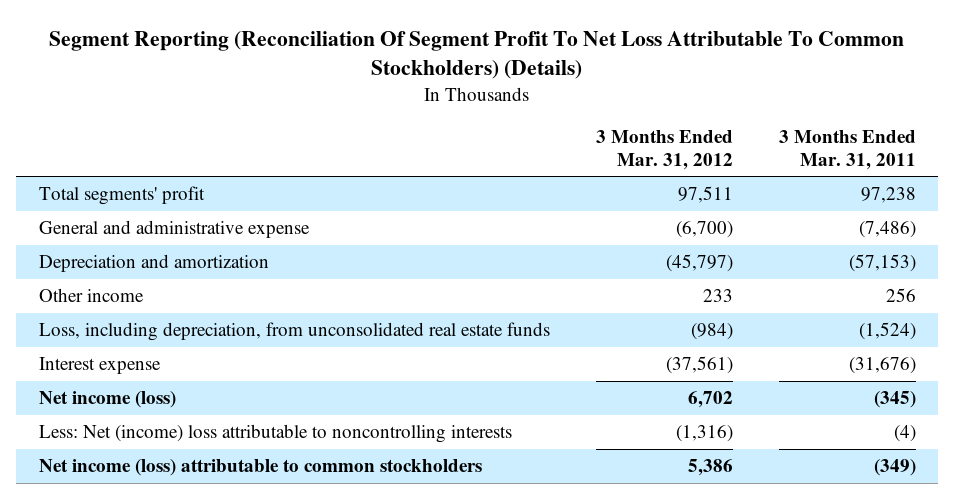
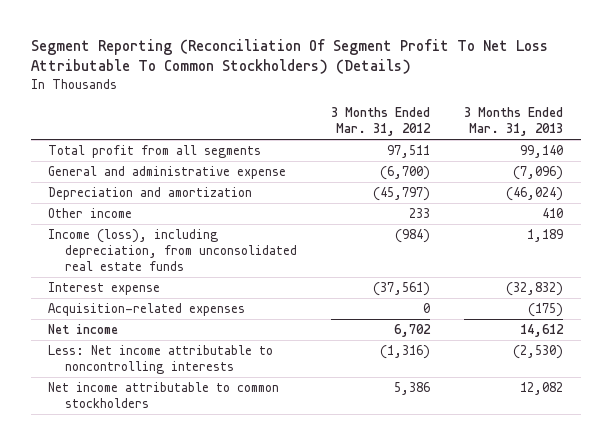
[778,129,916,170] 3 Months Ended Mar. 31, 2011 -> none
none -> [464,106,564,136] 3 Months Ended Mar. 31, 2013
[39,186,206,206] Total segments' profit -> [48,145,262,159] Total profit from all segments
[39,322,551,342] Loss, including depreciation, from unconsolidated real estate funds -> [48,229,297,271] Income (loss), including depreciation, from unconsolidated real estate funds
none -> [48,303,246,317] Acquisition-related expenses
[39,391,177,409] Net income (loss) -> [48,324,119,335] Net income
[39,424,513,444] Less: Net (income) loss attributable to noncontrolling interests -> [48,345,274,375] Less: Net income attributable to noncontrolling interests
[39,459,483,477] Net income (loss) attributable to common stockholders -> [48,382,280,409] Net income attributable to common stockholders

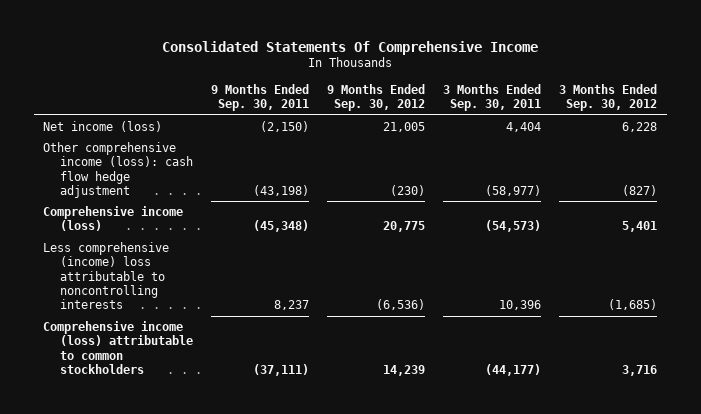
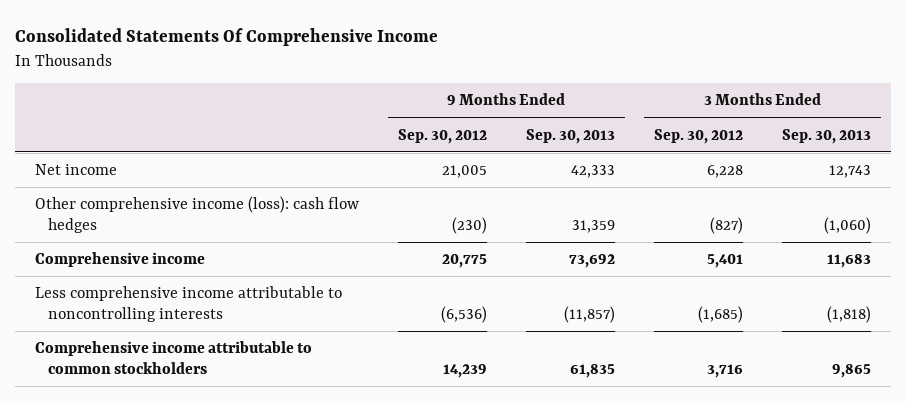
[211,83,310,112] 9 Months Ended Sep. 30, 2011 -> none
[443,83,542,112] 3 Months Ended Sep. 30, 2011 -> none
none -> [525,128,615,144] Sep. 30, 2013
none -> [782,128,872,144] Sep. 30, 2013
[43,120,163,132] Net income (loss) -> [34,164,117,176] Net income
[43,141,194,198] Other comprehensive income (loss): cash flow hedge adjustment -> [34,196,359,234] Other comprehensive income (loss): cash flow hedges
[43,205,184,232] Comprehensive income (loss) -> [34,252,205,268] Comprehensive income
[43,241,170,310] Less comprehensive (income) loss attributable to noncontrolling interests -> [34,286,342,323] Less comprehensive income attributable to noncontrolling interests
[43,320,194,374] Comprehensive income (loss) attributable to common stockholders -> [34,341,312,375] Comprehensive income attributable to common stockholders

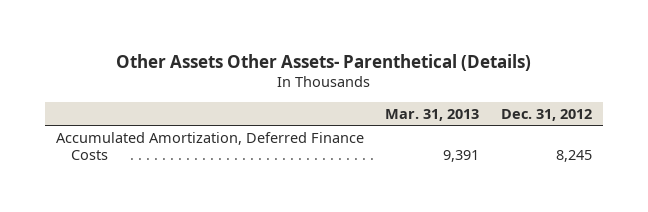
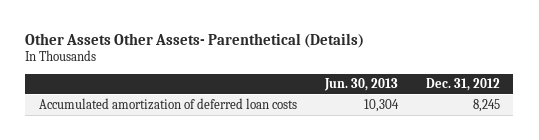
[385,108,480,121] Mar. 31, 2013 -> none
none -> [323,78,398,92] Jun. 30, 2013
[55,131,364,161] Accumulated Amortization, Deferred Finance Costs -> [39,98,298,111] Accumulated amortization of deferred loan costs

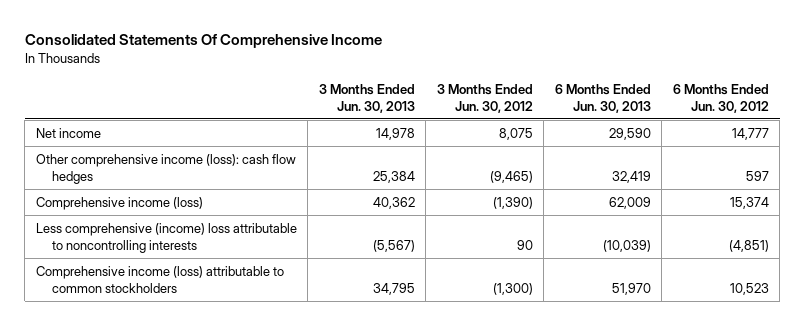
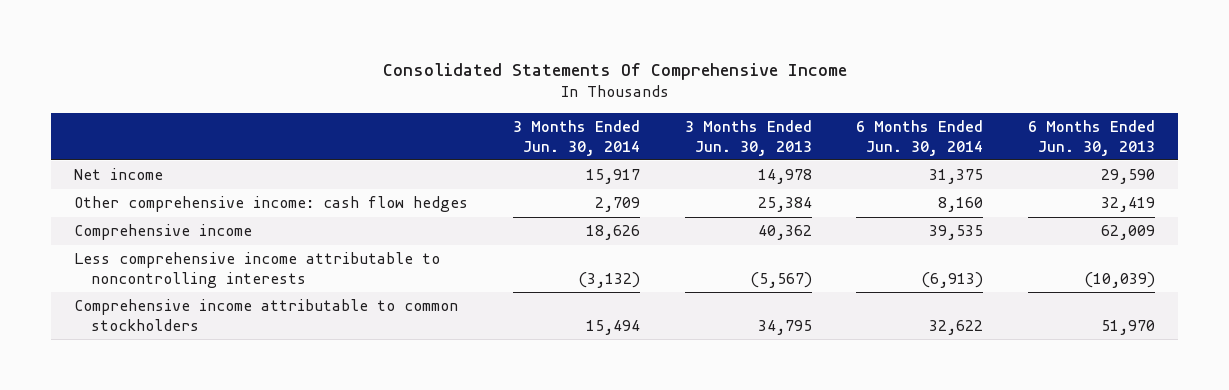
[436,83,533,113] 3 Months Ended Jun. 30, 2012 -> none
[672,83,769,113] 6 Months Ended Jun. 30, 2012 -> none
none -> [512,120,640,156] 3 Months Ended Jun. 30, 2014
none -> [856,120,984,156] 6 Months Ended Jun. 30, 2014
[35,153,296,184] Other comprehensive income (loss): cash flow hedges -> [73,196,468,213] Other comprehensive income: cash flow hedges
[35,196,203,210] Comprehensive income (loss) -> [73,224,252,241] Comprehensive income
[35,222,297,253] Less comprehensive (income) loss attributable to noncontrolling interests -> [73,252,440,288] Less comprehensive income attributable to noncontrolling interests
[35,265,284,293] Comprehensive income (loss) attributable to common stockholders -> [73,299,458,331] Comprehensive income attributable to common stockholders

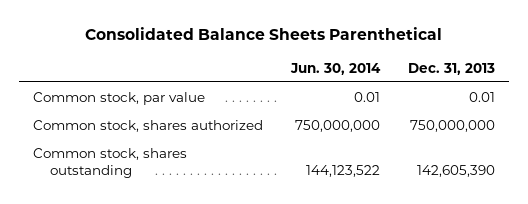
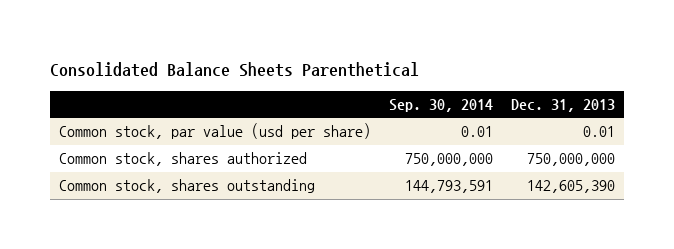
[289,62,381,75] Jun. 30, 2014 -> none
none -> [388,99,493,113] Sep. 30, 2014
[32,91,205,105] Common stock, par value -> [59,123,372,140] Common stock, par value (usd per share)

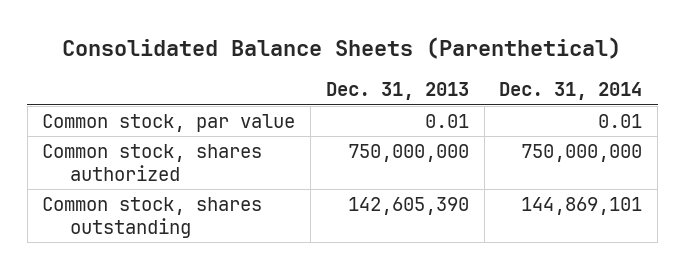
[50,61,420,77] Consolidated Balance Sheets Parenthetical -> [62,37,622,60] Consolidated Balance Sheets (Parenthetical)
[388,99,493,113] Sep. 30, 2014 -> none
none -> [499,82,643,101] Dec. 31, 2014
[59,123,372,140] Common stock, par value (usd per share) -> [42,113,296,132] Common stock, par value

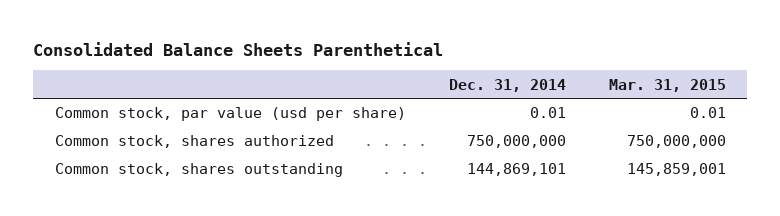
[62,37,622,60] Consolidated Balance Sheets (Parenthetical) -> [33,41,444,56] Consolidated Balance Sheets Parenthetical
[325,82,469,101] Dec. 31, 2013 -> none
none -> [608,78,726,92] Mar. 31, 2015
[42,113,296,132] Common stock, par value -> [54,107,406,122] Common stock, par value (usd per share)

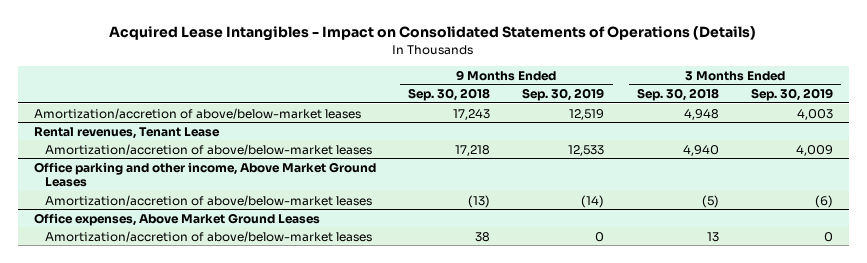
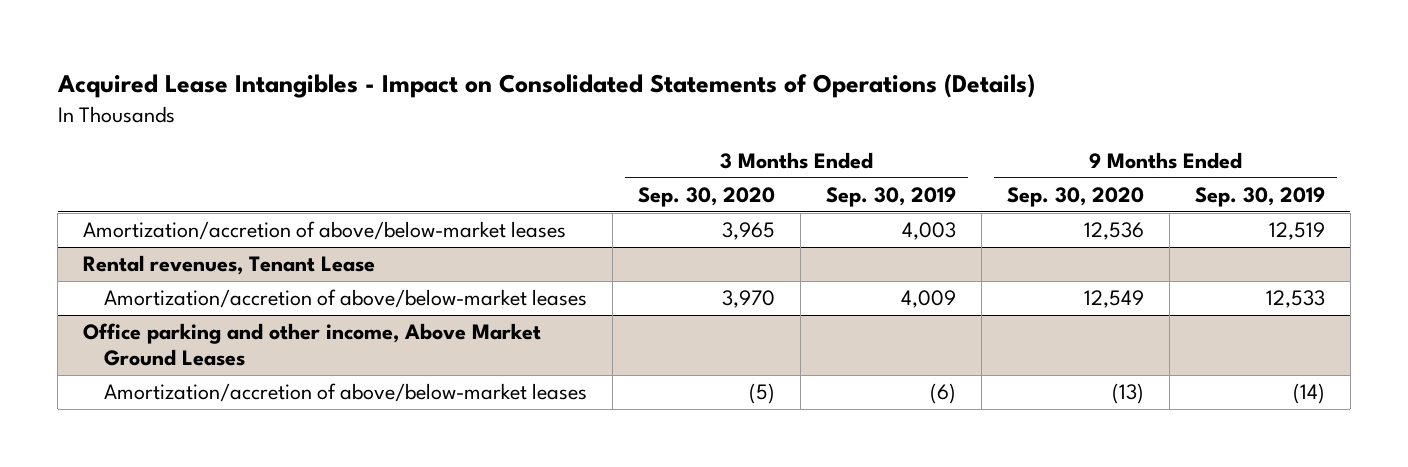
[408,87,491,101] Sep. 30, 2018 -> none
[636,87,719,101] Sep. 30, 2018 -> none
none -> [637,187,775,208] Sep. 30, 2020
none -> [1006,187,1144,208] Sep. 30, 2020
[34,212,321,226] Office expenses, Above Market Ground Leases -> none
[45,230,373,242] Amortization/accretion of above/below-market leases -> none

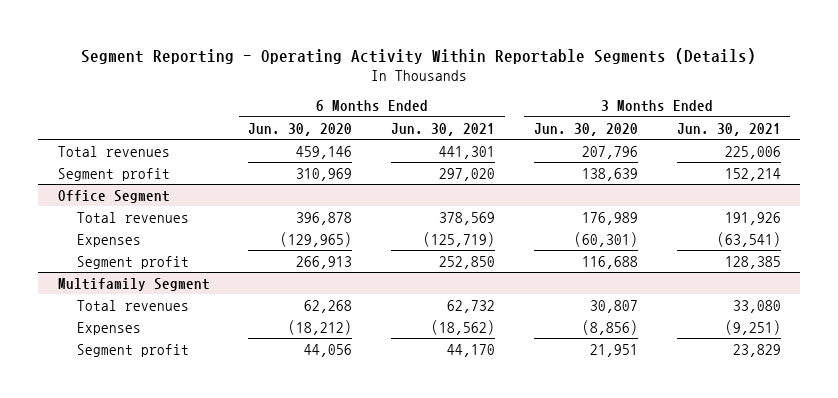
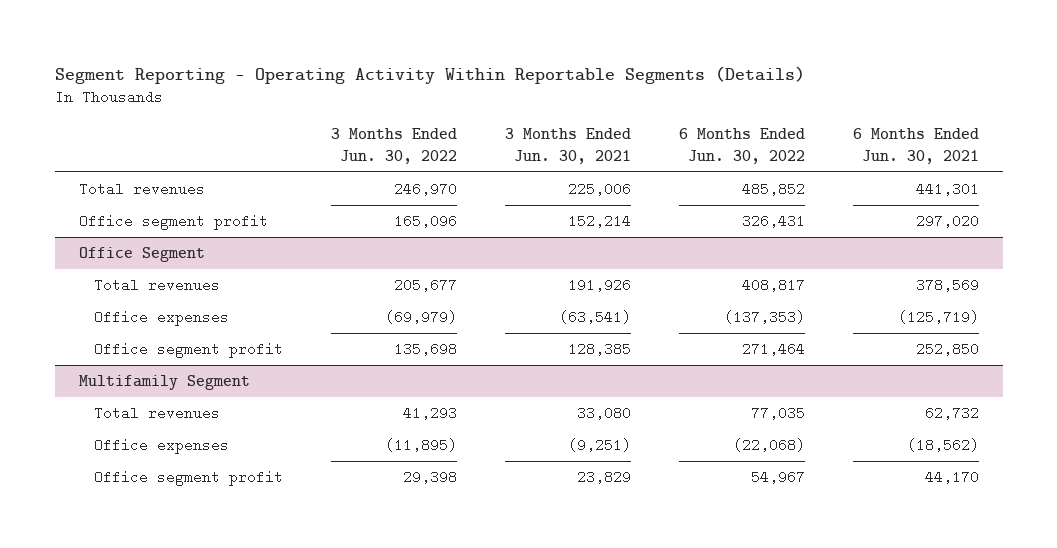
[248,122,353,136] Jun. 30, 2020 -> none
[533,122,638,136] Jun. 30, 2020 -> none
none -> [330,128,457,164] 3 Months Ended Jun. 30, 2022
none -> [678,128,805,164] 6 Months Ended Jun. 30, 2022
[57,167,170,181] Segment profit -> [78,214,268,231] Office segment profit
[77,233,142,247] Expenses -> [93,310,229,327] Office expenses
[77,255,190,269] Segment profit -> [93,342,283,359] Office segment profit
[77,321,142,335] Expenses -> [93,438,229,455] Office expenses
[77,343,190,357] Segment profit -> [93,470,283,487] Office segment profit

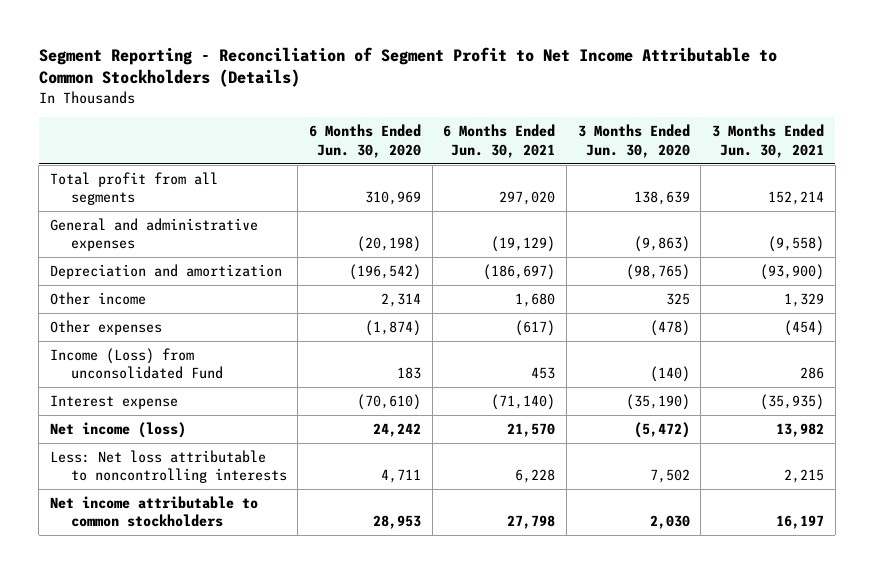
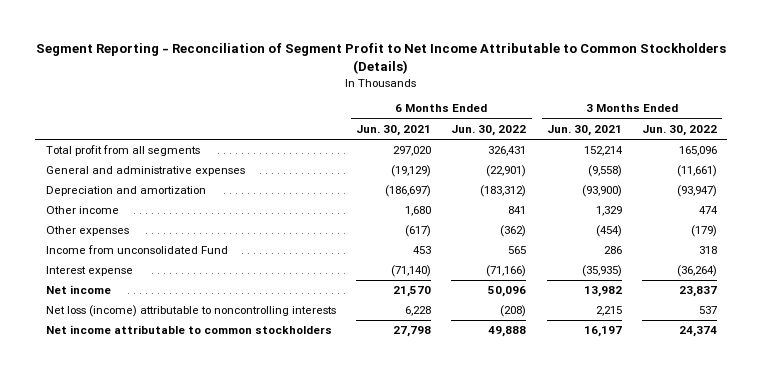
[308,124,421,158] 6 Months Ended Jun. 30, 2020 -> none
[577,124,690,158] 3 Months Ended Jun. 30, 2020 -> none
none -> [451,124,527,136] Jun. 30, 2022
none -> [642,124,718,136] Jun. 30, 2022
[49,348,223,380] Income (Loss) from unconsolidated Fund -> [45,245,228,255] Income from unconsolidated Fund
[49,422,186,439] Net income (loss) -> [45,285,111,295] Net income
[49,450,287,484] Less: Net loss attributable to noncontrolling interests -> [45,305,336,318] Net loss (income) attributable to noncontrolling interests

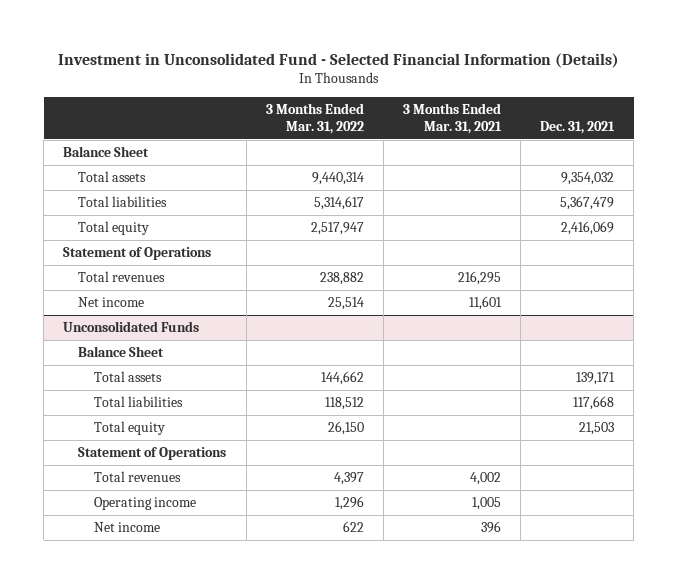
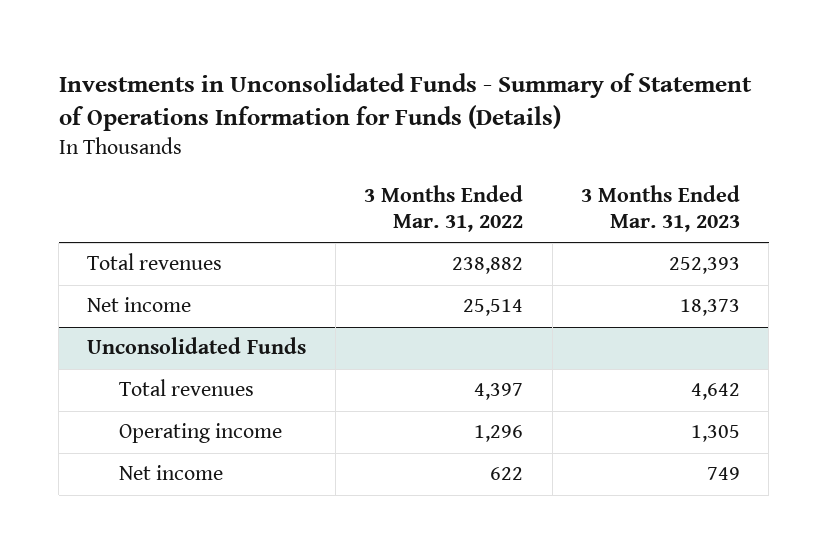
[57,52,619,68] Investment in Unconsolidated Fund - Selected Financial Information (Details) -> [58,72,752,131] Investments in Unconsolidated Funds - Summary of Statement of Operations Information for Funds (Details)
[402,103,502,134] 3 Months Ended Mar. 31, 2021 -> none
[539,120,615,134] Dec. 31, 2021 -> none
none -> [581,185,741,232] 3 Months Ended Mar. 31, 2023
[63,146,150,158] Balance Sheet -> none
[78,171,147,183] Total assets -> none
[78,196,168,208] Total liabilities -> none
[78,221,150,236] Total equity -> none
[63,247,212,261] Statement of Operations -> none
[78,346,165,358] Balance Sheet -> none
[93,371,162,383] Total assets -> none
[93,396,183,408] Total liabilities -> none
[93,421,165,436] Total equity -> none
[78,447,227,461] Statement of Operations -> none

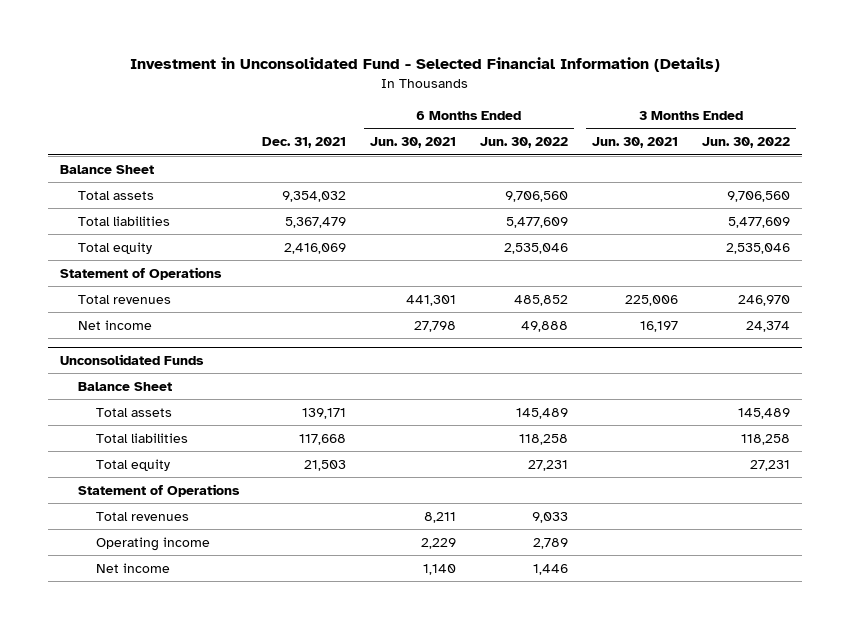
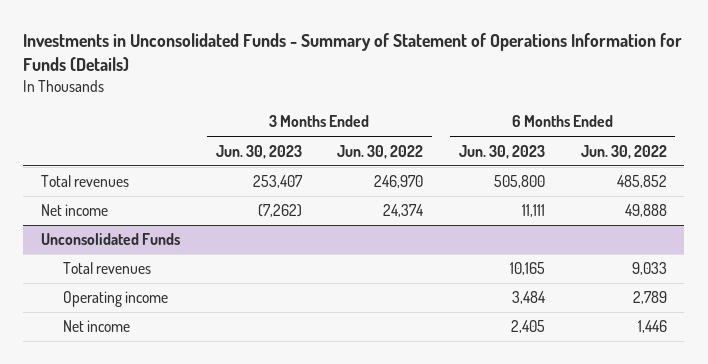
[129,57,720,73] Investment in Unconsolidated Fund - Selected Financial Information (Details) -> [23,33,683,72] Investments in Unconsolidated Funds - Summary of Statement of Operations Information for Funds (Details)
[262,137,347,149] Dec. 31, 2021 -> none
[370,137,457,149] Jun. 30, 2021 -> none
[591,137,678,149] Jun. 30, 2021 -> none
none -> [215,144,302,159] Jun. 30, 2023
none -> [458,144,545,159] Jun. 30, 2023
[59,164,154,174] Balance Sheet -> none
[77,190,154,200] Total assets -> none
[77,215,170,226] Total liabilities -> none
[77,241,152,254] Total equity -> none
[59,266,222,280] Statement of Operations -> none
[77,381,172,391] Balance Sheet -> none
[95,407,172,417] Total assets -> none
[95,432,188,443] Total liabilities -> none
[95,458,170,471] Total equity -> none
[77,483,240,497] Statement of Operations -> none

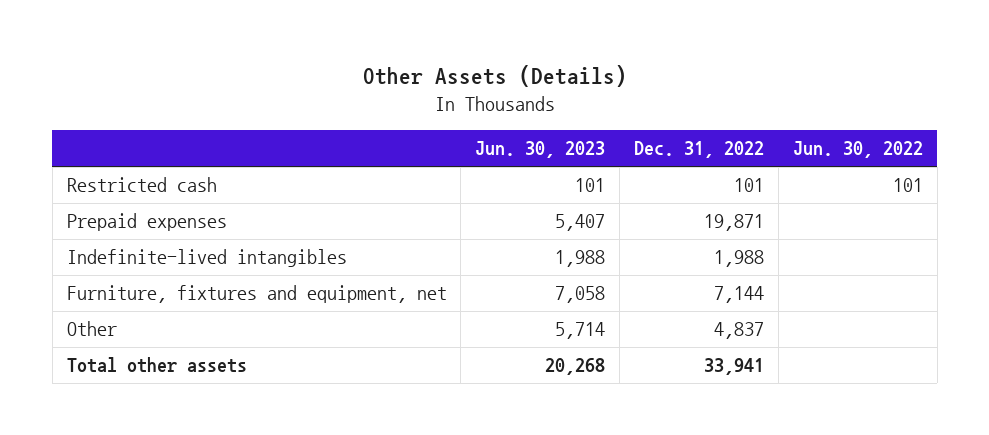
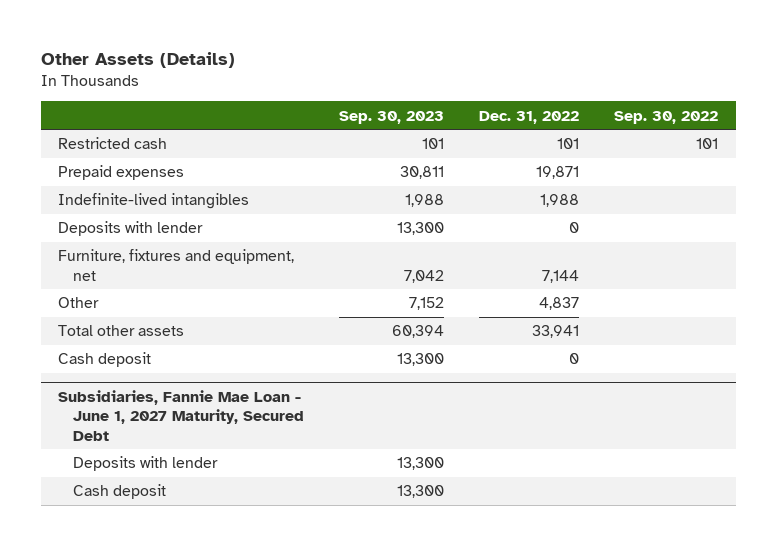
[475,141,606,159] Jun. 30, 2023 -> none
[792,141,923,159] Jun. 30, 2022 -> none
none -> [339,110,445,124] Sep. 30, 2023
none -> [614,110,719,124] Sep. 30, 2022
none -> [58,221,204,237] Deposits with lender
none -> [58,352,152,368] Cash deposit
none -> [58,389,304,441] Subsidiaries, Fannie Mae Loan - June 1, 2027 Maturity, Secured Debt
none -> [72,456,218,472] Deposits with lender
none -> [72,484,166,500] Cash deposit

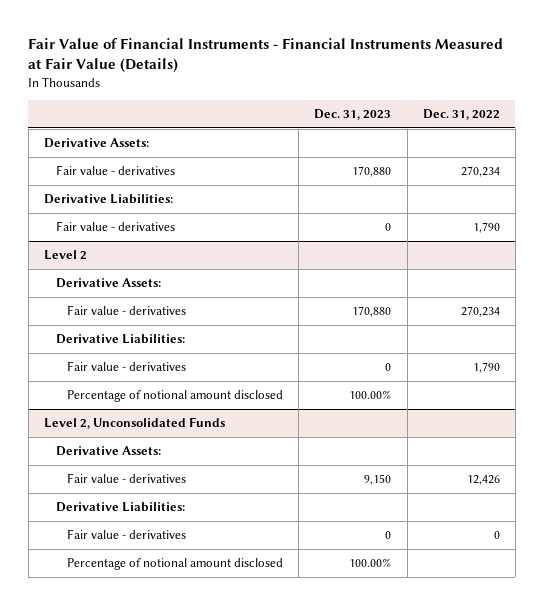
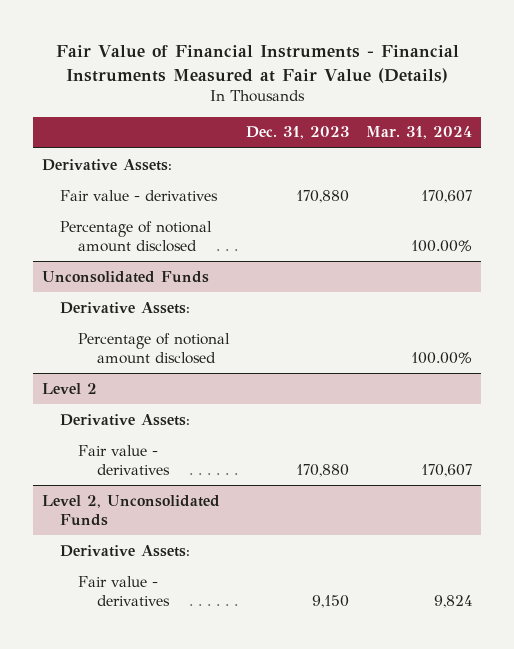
[422,109,500,121] Dec. 31, 2022 -> none
none -> [366,126,473,140] Mar. 31, 2024
[43,194,173,205] Derivative Liabilities: -> none
[55,221,175,232] Fair value - derivatives -> none
none -> [60,220,213,252] Percentage of notional amount disclosed
none -> [41,270,209,283] Unconsolidated Funds
none -> [60,301,191,314] Derivative Assets:
none -> [78,332,231,364] Percentage of notional amount disclosed
[55,334,185,345] Derivative Liabilities: -> none
[67,361,187,372] Fair value - derivatives -> none
[67,390,284,403] Percentage of notional amount disclosed -> none
[55,502,185,513] Derivative Liabilities: -> none
[67,529,187,540] Fair value - derivatives -> none
[67,558,284,571] Percentage of notional amount disclosed -> none

